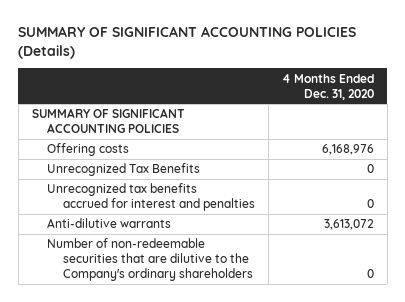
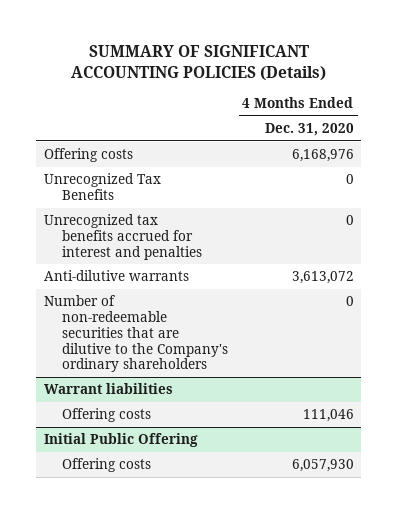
[31,108,185,134] SUMMARY OF SIGNIFICANT ACCOUNTING POLICIES -> none
none -> [43,383,173,395] Warrant liabilities
none -> [61,408,151,423] Offering costs
none -> [43,433,198,448] Initial Public Offering
none -> [61,458,151,473] Offering costs

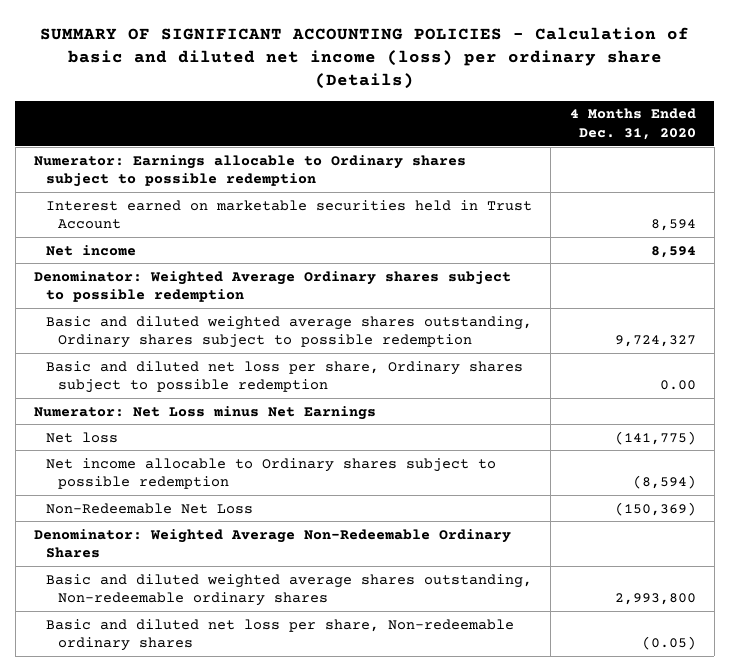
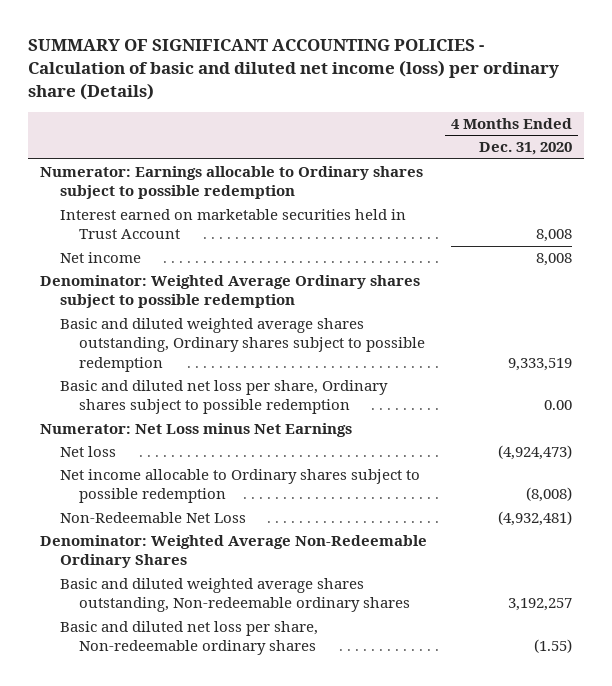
[650,219,696,232] 8,594 -> [536,229,573,243] 8,008
[650,245,696,258] 8,594 -> [536,253,573,267] 8,008
[614,335,696,348] 9,724,327 -> [508,357,573,371] 9,333,519
[614,430,696,445] (141,775) -> [498,445,573,461] (4,924,473)
[632,475,696,490] (8,594) -> [526,487,573,503] (8,008)
[614,501,696,516] (150,369) -> [498,511,573,527] (4,932,481)
[614,593,696,606] 2,993,800 -> [508,598,573,612] 3,192,257
[641,636,696,651] (0.05) -> [534,639,573,654] (1.55)

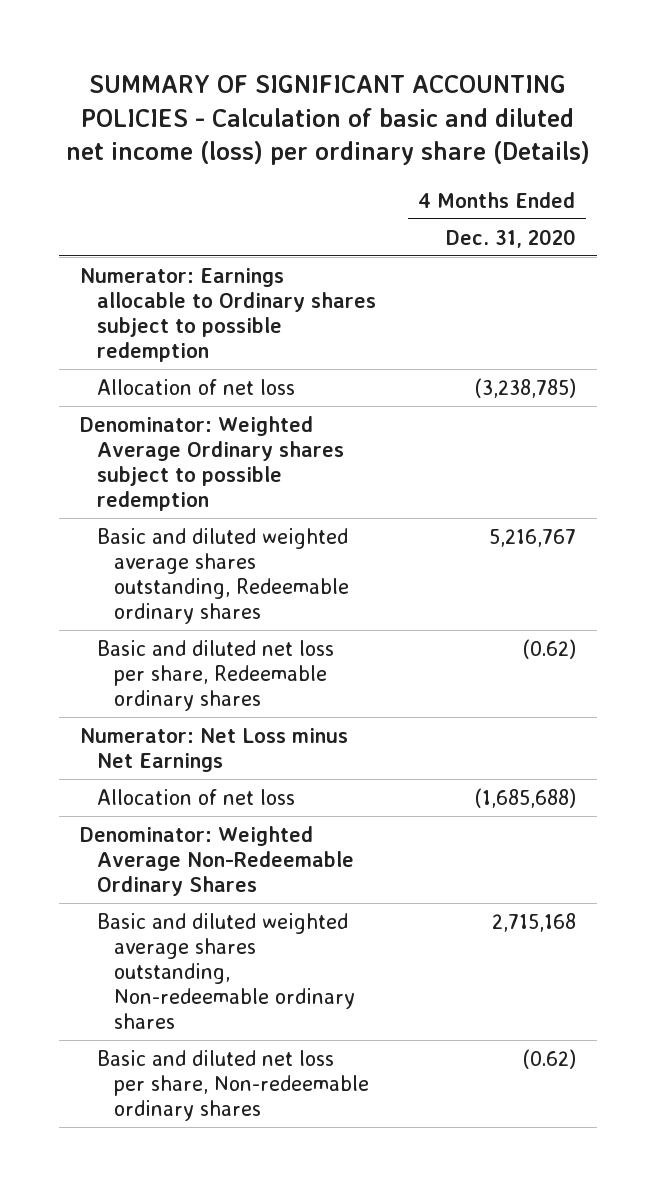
[59,209,406,240] Interest earned on marketable securities held in Trust Account -> none
[59,252,141,264] Net income -> [97,378,296,395] Allocation of net loss
[536,253,573,267] 8,008 -> [474,377,576,398] (3,238,785)
[59,318,426,372] Basic and diluted weighted average shares outstanding, Ordinary shares subject to possible redemption -> [97,527,350,625] Basic and diluted weighted average shares outstanding, Redeemable ordinary shares
[508,357,573,371] 9,333,519 -> [488,528,576,547] 5,216,767
[59,380,388,415] Basic and diluted net loss per share, Ordinary shares subject to possible redemption -> [97,639,335,712] Basic and diluted net loss per share, Redeemable ordinary shares
[544,400,573,411] 0.00 -> [522,638,576,659] (0.62)
[59,446,116,458] Net loss -> none
[59,469,420,504] Net income allocable to Ordinary shares subject to possible redemption -> none
[59,512,246,524] Non-Redeemable Net Loss -> [97,788,296,805] Allocation of net loss
[498,511,573,527] (4,932,481) -> [474,787,576,808] (1,685,688)
[508,598,573,612] 3,192,257 -> [491,912,576,932] 2,715,168
[534,639,573,654] (1.55) -> [522,1048,576,1069] (0.62)

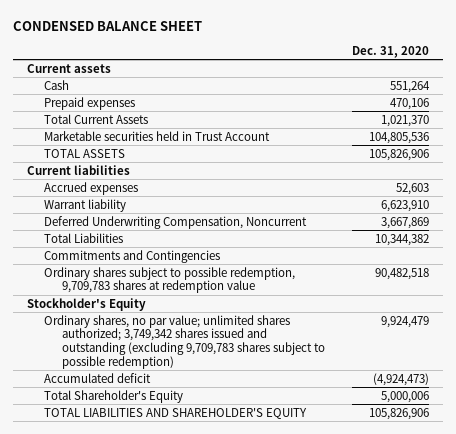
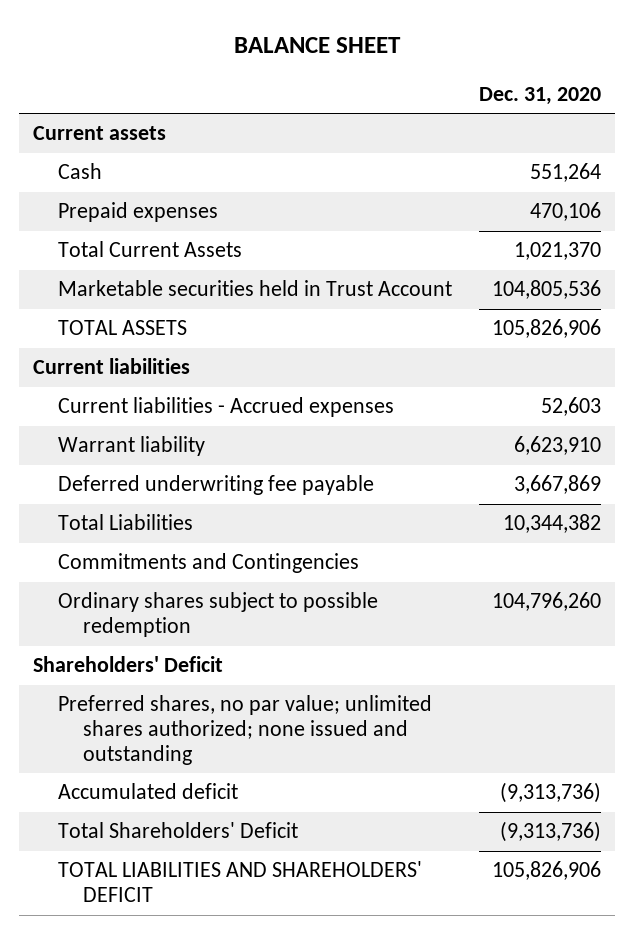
[13,20,203,31] CONDENSED BALANCE SHEET -> [233,36,401,53] BALANCE SHEET
[44,181,139,195] Accrued expenses -> [57,397,394,418] Current liabilities - Accrued expenses
[44,215,308,229] Deferred Underwriting Compensation, Noncurrent -> [57,475,374,496] Deferred underwriting fee payable
[44,314,325,369] Ordinary shares, no par value; unlimited shares authorized; 3,749,342 shares issued and outstanding (excluding 9,709,783 shares subject to possible redemption) -> none
[44,266,296,294] Ordinary shares subject to possible redemption, 9,709,783 shares at redemption value -> [57,592,378,638] Ordinary shares subject to possible redemption
[375,267,430,280] 90,482,518 -> [492,592,602,612] 104,796,260
[26,297,146,311] Stockholder's Equity -> [32,656,223,673] Shareholders' Deficit
none -> [57,695,432,766] Preferred shares, no par value; unlimited shares authorized; none issued and outstanding
[373,372,430,386] (4,924,473) -> [500,782,602,804] (9,313,736)
[44,389,184,403] Total Shareholder's Equity -> [57,822,298,839] Total Shareholders' Deficit
[381,390,430,403] 5,000,006 -> [500,821,602,843] (9,313,736)
[44,407,308,419] TOTAL LIABILITIES AND SHAREHOLDER'S EQUITY -> [57,861,422,903] TOTAL LIABILITIES AND SHAREHOLDERS' DEFICIT

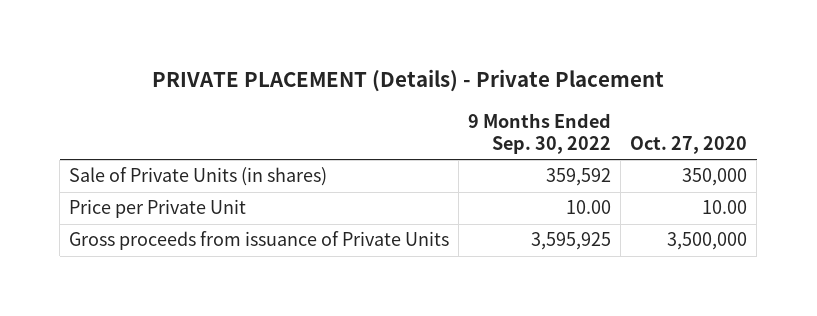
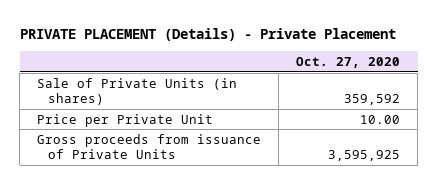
[468,112,612,154] 9 Months Ended Sep. 30, 2022 -> none
[682,168,748,187] 350,000 -> [344,93,401,105] 359,592
[667,232,748,251] 3,500,000 -> [328,149,401,161] 3,595,925

